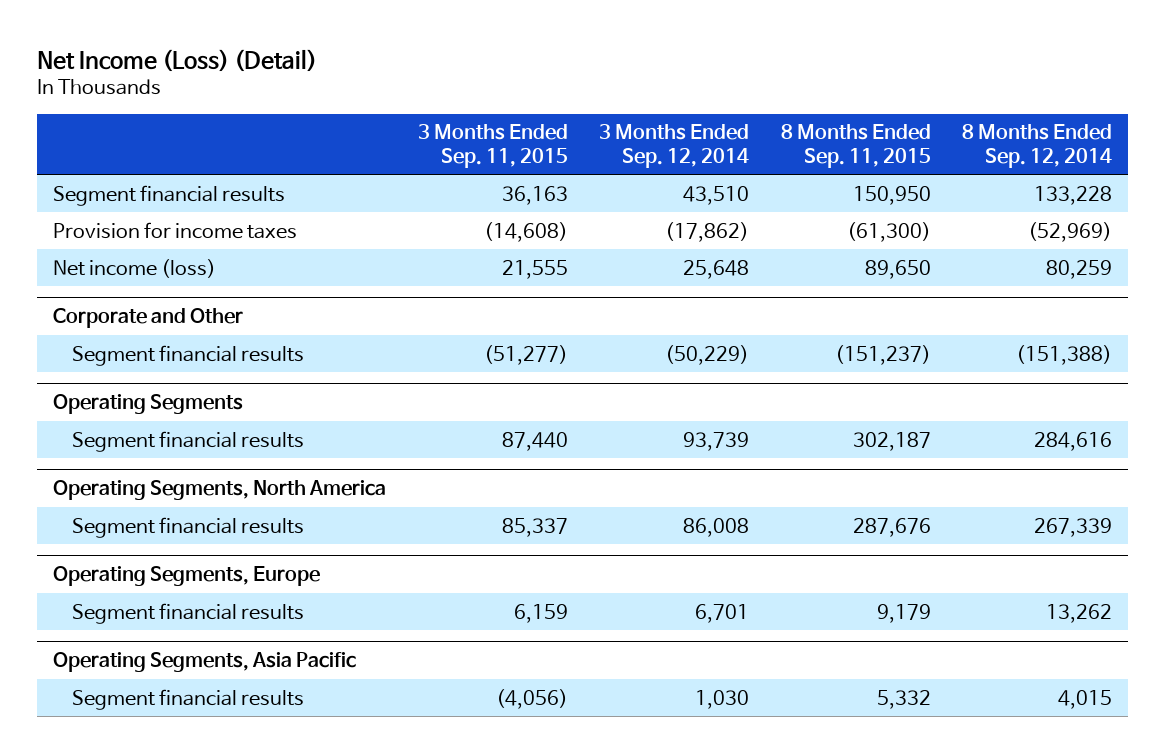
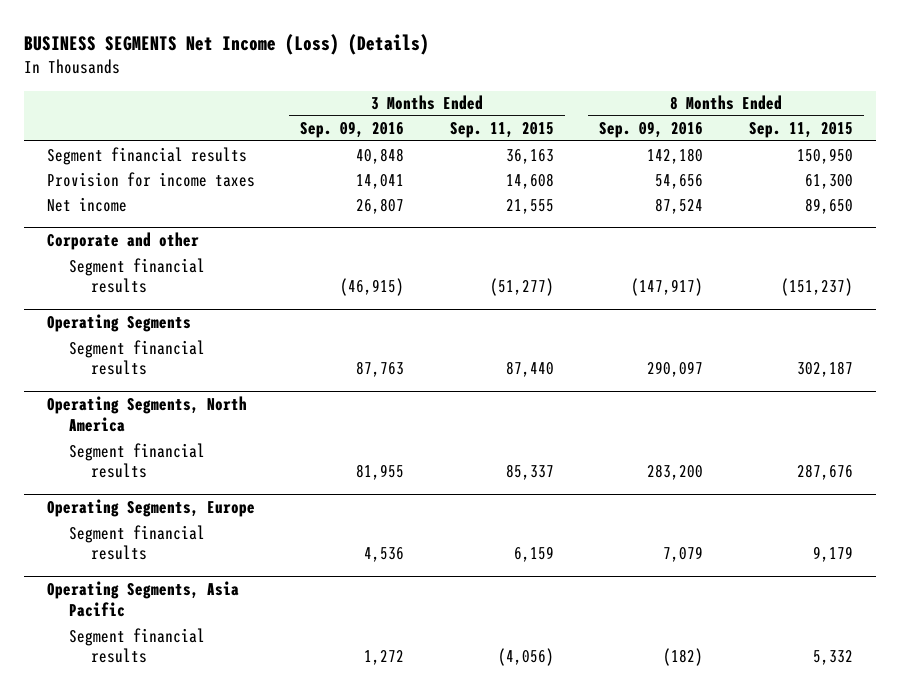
[37,48,318,72] Net Income (Loss) (Detail) -> [23,34,429,56] BUSINESS SEGMENTS Net Income (Loss) (Details)
[599,124,750,168] 3 Months Ended Sep. 12, 2014 -> none
[962,124,1113,168] 8 Months Ended Sep. 12, 2014 -> none
none -> [300,121,405,139] Sep. 09, 2016
none -> [599,121,704,139] Sep. 09, 2016
[483,221,568,242] (14,608) -> [505,172,554,189] 14,608
[846,221,931,242] (61,300) -> [805,173,854,189] 61,300
[52,258,216,278] Net income (loss) -> [46,196,127,212] Net income
[52,308,243,329] Corporate and Other -> [46,232,199,251] Corporate and other

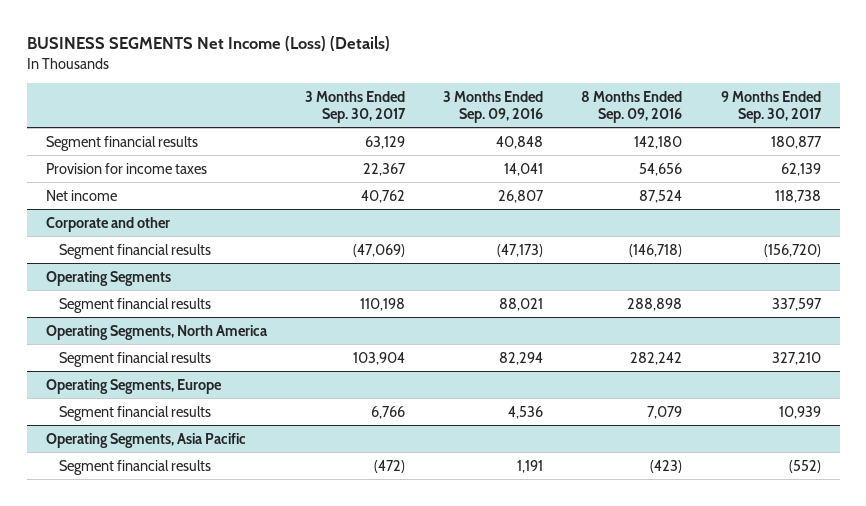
[449,122,554,139] Sep. 11, 2015 -> none
[749,122,854,139] Sep. 11, 2015 -> none
none -> [304,90,406,123] 3 Months Ended Sep. 30, 2017
none -> [720,90,822,123] 9 Months Ended Sep. 30, 2017
[340,278,405,297] (46,915) -> [497,243,544,257] (47,173)
[631,278,704,297] (147,917) -> [629,243,683,257] (146,718)
[356,361,405,378] 87,763 -> [499,297,544,311] 88,021
[647,361,704,378] 290,097 -> [627,297,683,311] 288,898
[356,464,405,481] 81,955 -> [499,351,544,365] 82,294
[647,464,704,481] 283,200 -> [630,351,683,365] 282,242
[364,650,405,666] 1,272 -> [517,459,544,473] 1,191
[663,648,704,667] (182) -> [650,459,683,473] (423)

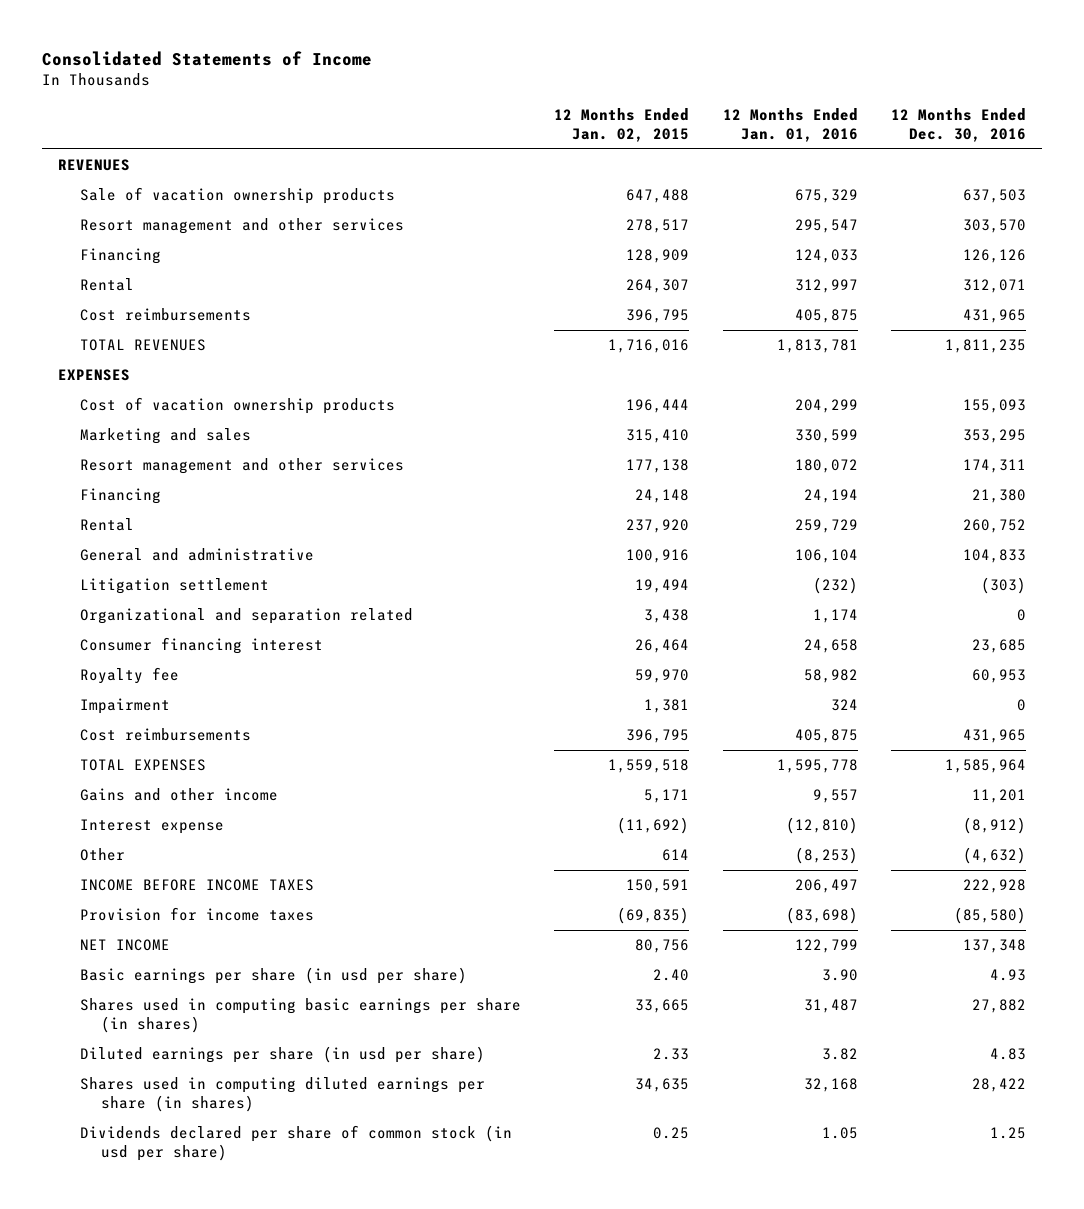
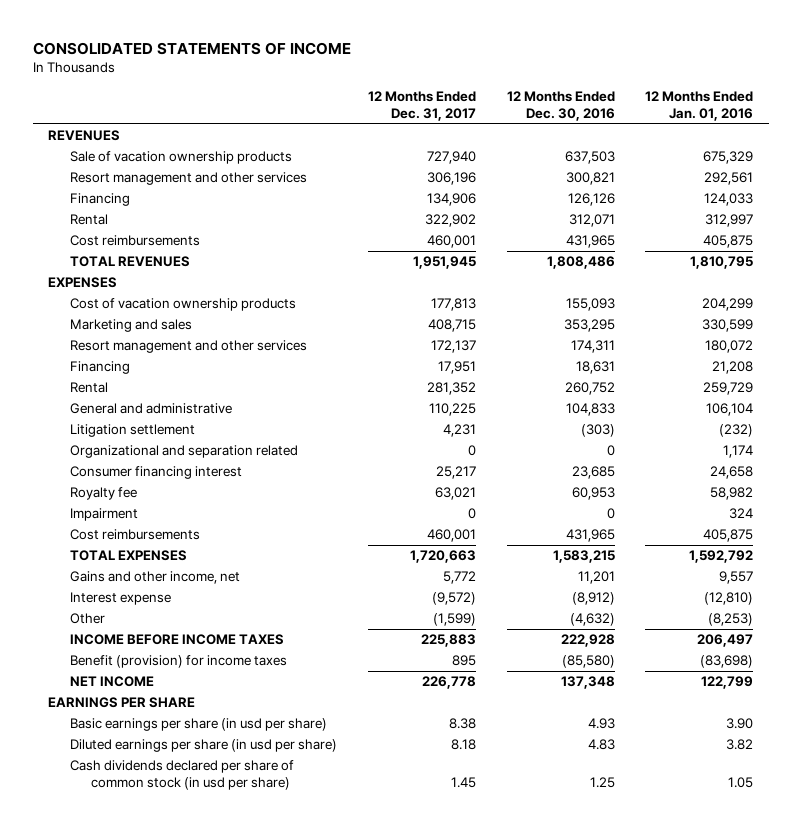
[41,50,372,66] Consolidated Statements of Income -> [32,41,351,55] CONSOLIDATED STATEMENTS OF INCOME
[554,107,690,142] 12 Months Ended Jan. 02, 2015 -> none
none -> [367,90,476,121] 12 Months Ended Dec. 31, 2017
[794,219,858,234] 295,547 -> [704,172,754,186] 292,561
[962,219,1026,234] 303,570 -> [565,172,615,186] 300,821
[776,339,858,354] 1,813,781 -> [690,256,754,270] 1,810,795
[944,339,1026,354] 1,811,235 -> [546,256,615,270] 1,808,486
[803,489,858,504] 24,194 -> [712,361,754,375] 21,208
[971,489,1026,504] 21,380 -> [575,361,615,375] 18,631
[776,759,858,774] 1,595,778 -> [689,550,754,564] 1,592,792
[944,759,1026,774] 1,585,964 -> [552,550,615,564] 1,583,215
[79,788,278,802] Gains and other income -> [69,571,240,585] Gains and other income, net
[79,907,314,922] Provision for income taxes -> [69,655,287,669] Benefit (provision) for income taxes
none -> [48,697,196,709] EARNINGS PER SHARE
[79,998,521,1034] Shares used in computing basic earnings per share (in shares) -> none
[79,1077,485,1113] Shares used in computing diluted earnings per share (in shares) -> none
[79,1125,512,1162] Dividends declared per share of common stock (in usd per share) -> [69,760,294,791] Cash dividends declared per share of common stock (in usd per share)

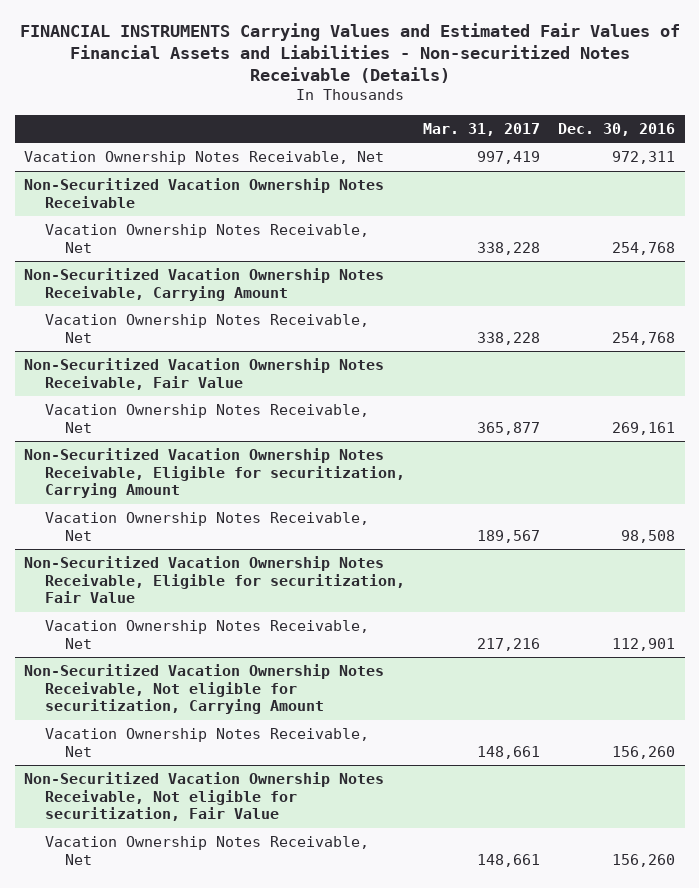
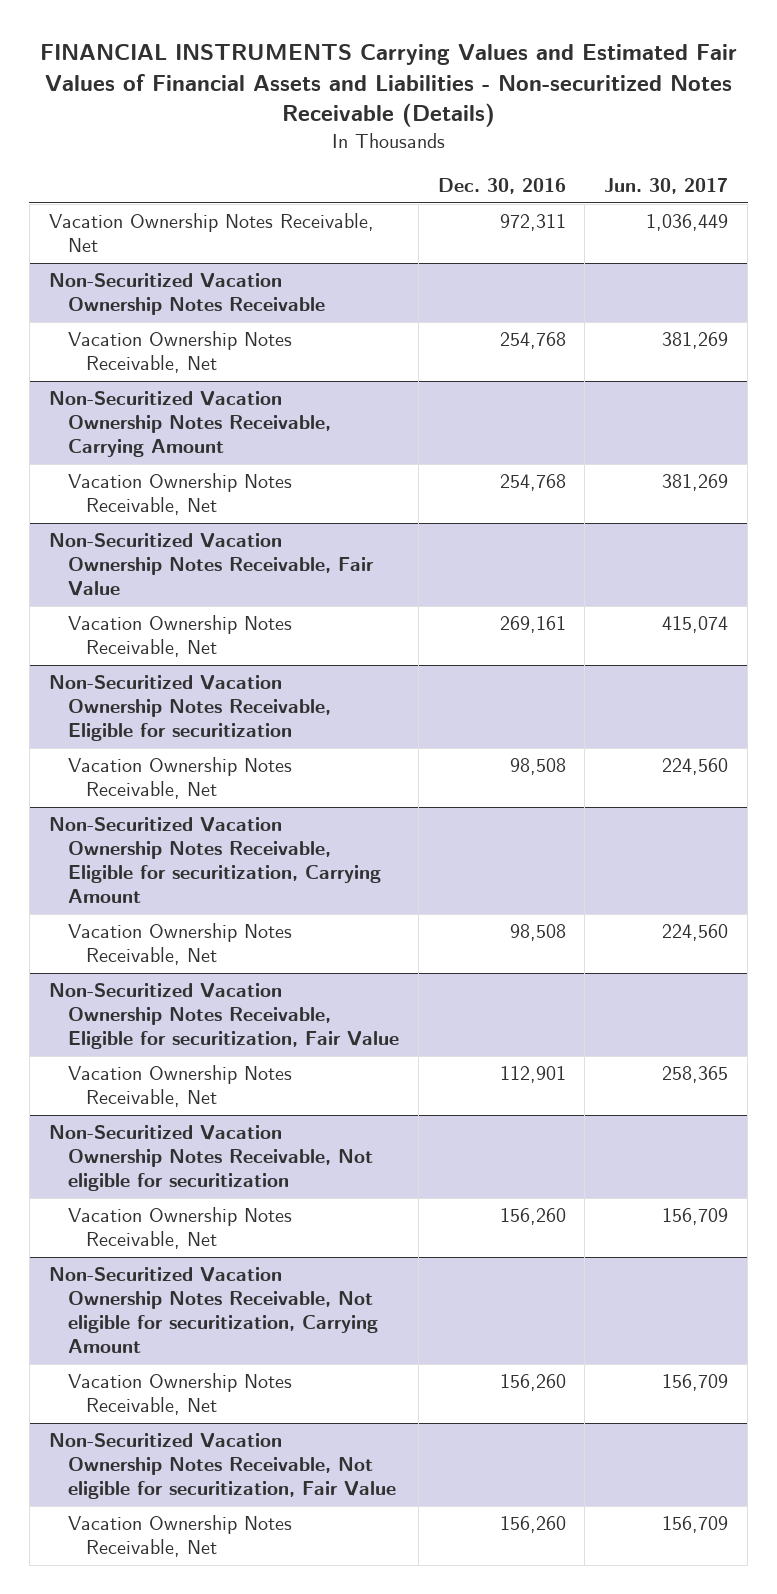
[423,122,541,136] Mar. 31, 2017 -> none
none -> [604,178,729,195] Jun. 30, 2017
none -> [48,675,331,742] Non-Securitized Vacation Ownership Notes Receivable, Eligible for securitization
none -> [67,757,292,800] Vacation Ownership Notes Receivable, Net
none -> [48,1125,373,1192] Non-Securitized Vacation Ownership Notes Receivable, Not eligible for securitization
none -> [67,1207,292,1250] Vacation Ownership Notes Receivable, Net

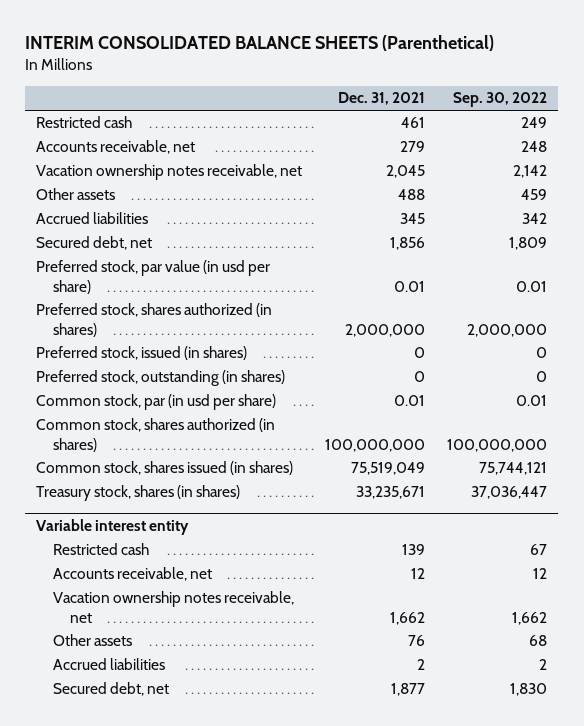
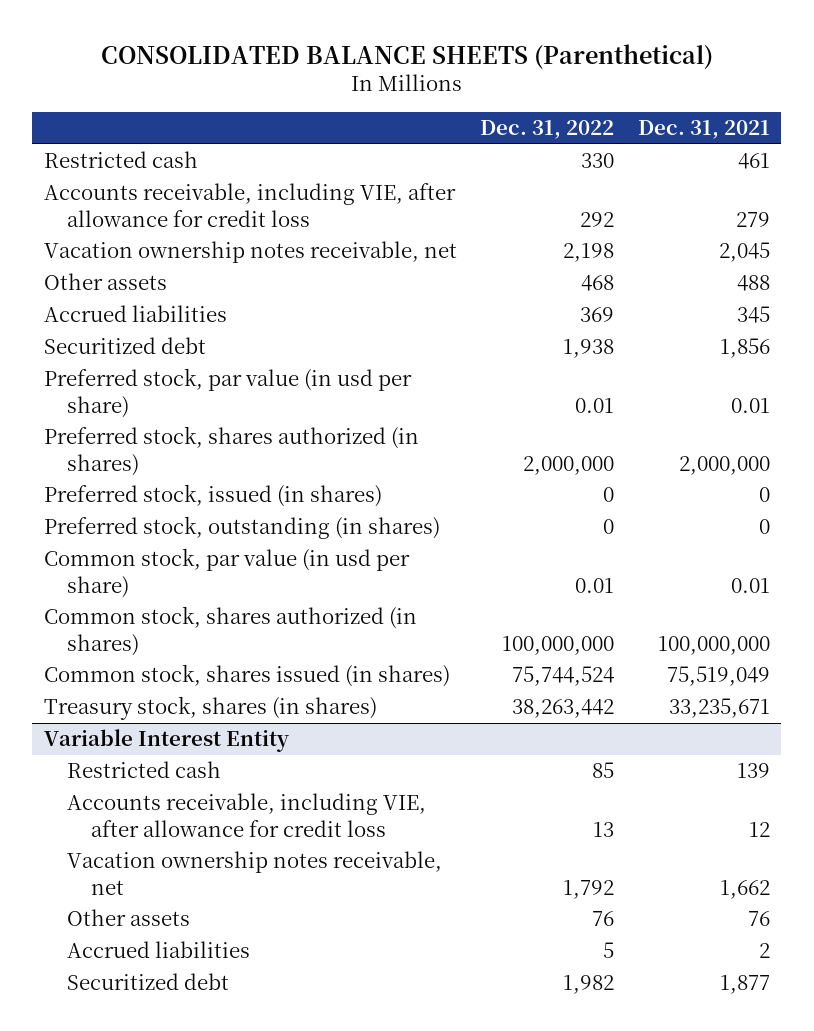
[25,35,495,52] INTERIM CONSOLIDATED BALANCE SHEETS (Parenthetical) -> [100,43,713,69] CONSOLIDATED BALANCE SHEETS (Parenthetical)
[453,92,548,108] Sep. 30, 2022 -> none
none -> [480,120,615,140] Dec. 31, 2022
[36,140,196,155] Accounts receivable, net -> [43,183,456,227] Accounts receivable, including VIE, after allowance for credit loss
[36,236,153,251] Secured debt, net -> [43,337,206,355] Securitized debt
[36,394,277,411] Common stock, par (in usd per share) -> [43,548,410,598] Common stock, par value (in usd per share)
[36,518,190,535] Variable interest entity -> [43,729,289,753] Variable Interest Entity
[53,567,213,582] Accounts receivable, net -> [67,793,427,837] Accounts receivable, including VIE, after allowance for credit loss
[53,682,170,697] Secured debt, net -> [67,973,230,991] Securitized debt

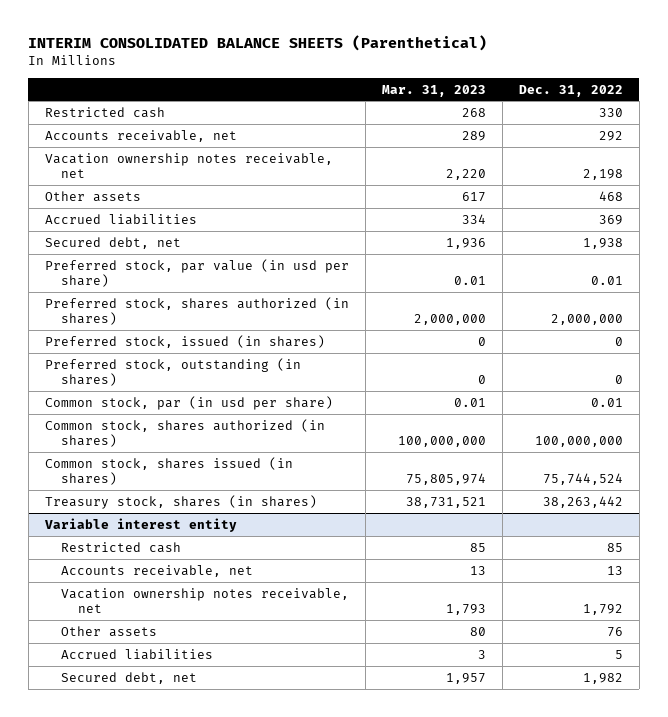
[100,43,713,69] CONSOLIDATED BALANCE SHEETS (Parenthetical) -> [28,34,488,51] INTERIM CONSOLIDATED BALANCE SHEETS (Parenthetical)
[637,120,770,140] Dec. 31, 2021 -> none
none -> [382,84,487,97] Mar. 31, 2023
[43,183,456,227] Accounts receivable, including VIE, after allowance for credit loss -> [44,129,237,142] Accounts receivable, net
[43,337,206,355] Securitized debt -> [44,236,181,249] Secured debt, net
[43,548,410,598] Common stock, par value (in usd per share) -> [44,395,333,410] Common stock, par (in usd per share)
[43,729,289,753] Variable Interest Entity -> [44,517,237,532] Variable interest entity
[67,793,427,837] Accounts receivable, including VIE, after allowance for credit loss -> [61,564,254,577] Accounts receivable, net
[67,973,230,991] Securitized debt -> [61,671,198,684] Secured debt, net

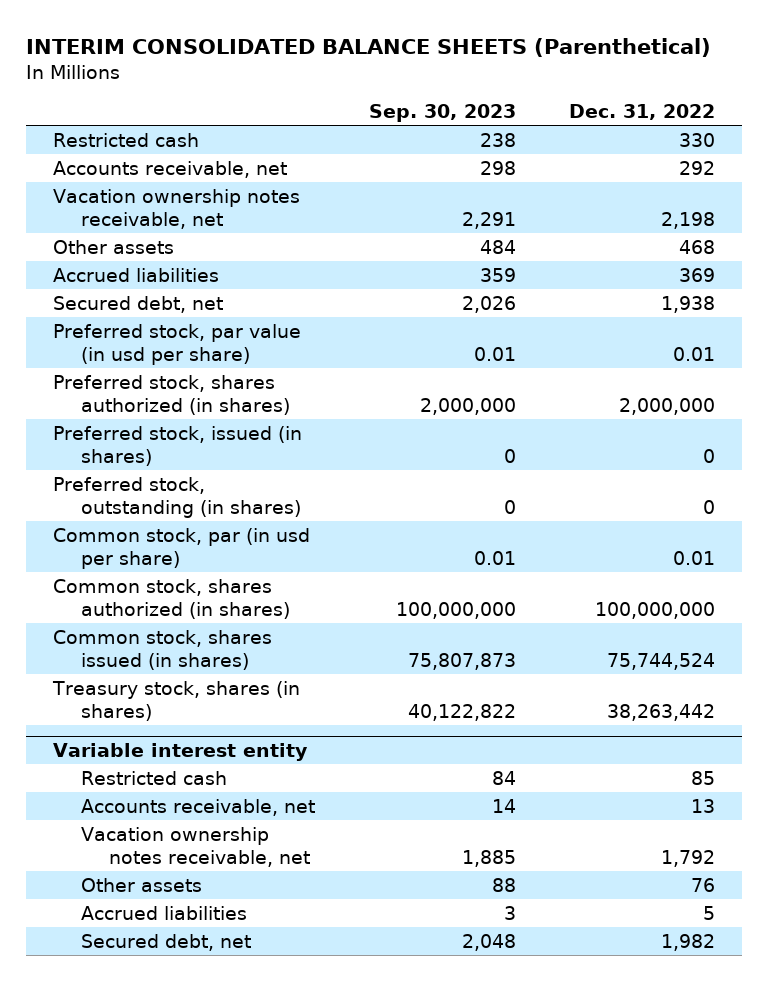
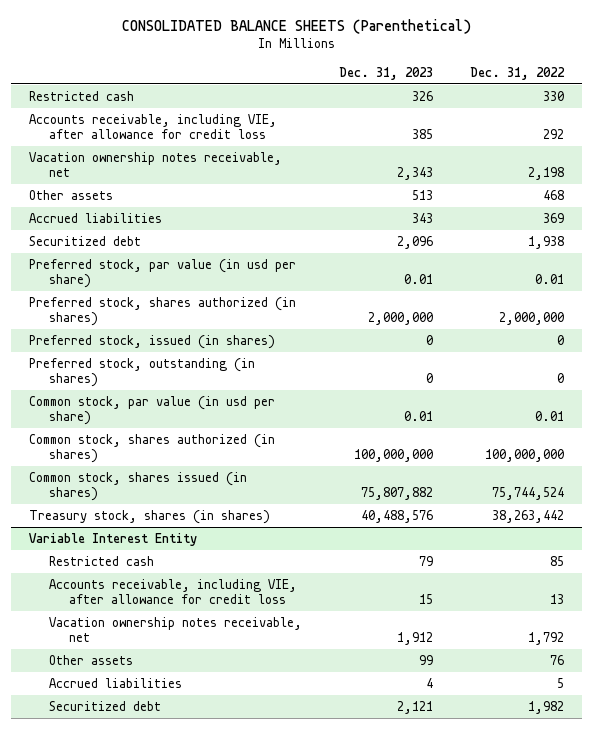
[25,38,711,58] INTERIM CONSOLIDATED BALANCE SHEETS (Parenthetical) -> [121,19,471,35] CONSOLIDATED BALANCE SHEETS (Parenthetical)
[368,104,516,123] Sep. 30, 2023 -> none
none -> [338,66,433,80] Dec. 31, 2023
[52,160,287,178] Accounts receivable, net -> [29,113,278,140] Accounts receivable, including VIE, after allowance for credit loss
[52,295,223,313] Secured debt, net -> [29,235,142,246] Securitized debt
[52,527,310,569] Common stock, par (in usd per share) -> [29,395,276,426] Common stock, par value (in usd per share)
[52,743,308,762] Variable interest entity -> [29,532,198,546] Variable Interest Entity
[80,798,315,816] Accounts receivable, net -> [49,578,298,605] Accounts receivable, including VIE, after allowance for credit loss
[80,933,251,951] Secured debt, net -> [49,700,162,711] Securitized debt

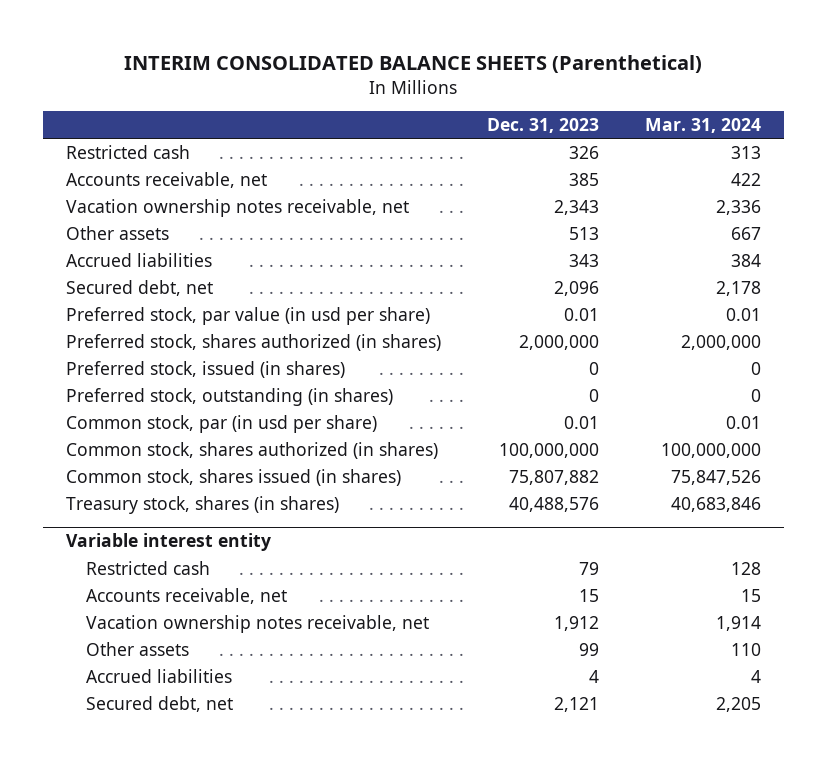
[121,19,471,35] CONSOLIDATED BALANCE SHEETS (Parenthetical) -> [124,54,703,73] INTERIM CONSOLIDATED BALANCE SHEETS (Parenthetical)
[469,66,565,80] Dec. 31, 2022 -> none
none -> [644,117,761,133] Mar. 31, 2024
[29,113,278,140] Accounts receivable, including VIE, after allowance for credit loss -> [65,171,267,188] Accounts receivable, net
[29,235,142,246] Securitized debt -> [65,279,213,296] Secured debt, net
[29,395,276,426] Common stock, par value (in usd per share) -> [65,414,377,433] Common stock, par (in usd per share)
[29,532,198,546] Variable Interest Entity -> [65,533,271,552] Variable interest entity
[49,578,298,605] Accounts receivable, including VIE, after allowance for credit loss -> [86,587,288,604] Accounts receivable, net
[49,700,162,711] Securitized debt -> [86,695,234,712] Secured debt, net

